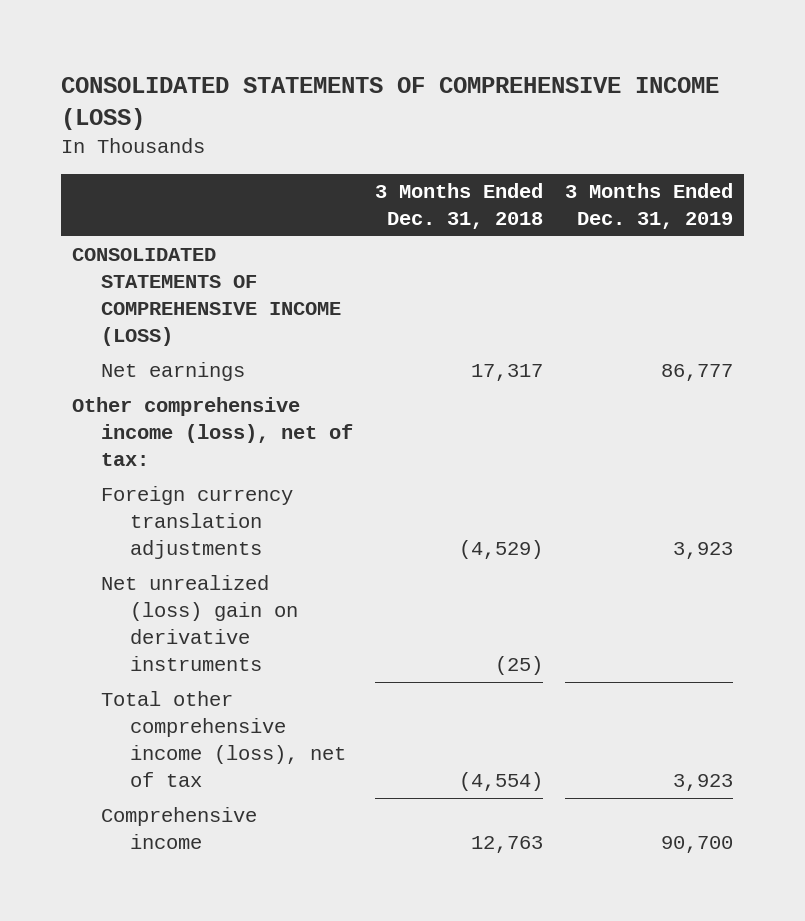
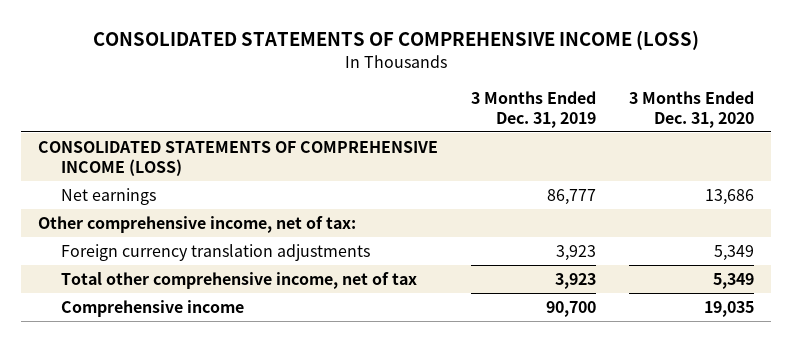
[374,183,543,230] 3 Months Ended Dec. 31, 2018 -> none
none -> [629,90,755,128] 3 Months Ended Dec. 31, 2020
[71,397,354,467] Other comprehensive income (loss), net of tax: -> [37,215,356,233] Other comprehensive income, net of tax:
[101,575,299,672] Net unrealized (loss) gain on derivative instruments -> none
[101,691,347,788] Total other comprehensive income (loss), net of tax -> [60,271,417,289] Total other comprehensive income, net of tax

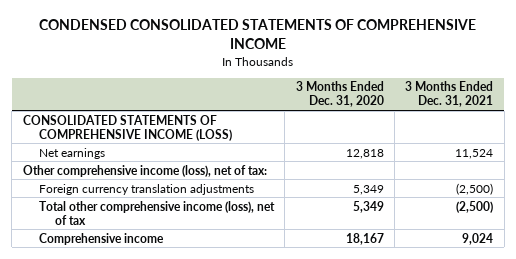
[92,29,699,50] CONSOLIDATED STATEMENTS OF COMPREHENSIVE INCOME (LOSS) -> [38,19,476,50] CONDENSED CONSOLIDATED STATEMENTS OF COMPREHENSIVE INCOME
[470,90,596,128] 3 Months Ended Dec. 31, 2019 -> none
none -> [405,81,494,108] 3 Months Ended Dec. 31, 2021
[705,188,755,205] 13,686 -> [345,148,384,159] 12,818
[37,215,356,233] Other comprehensive income, net of tax: -> [22,164,267,177] Other comprehensive income (loss), net of tax:
[60,271,417,289] Total other comprehensive income, net of tax -> [38,200,275,225] Total other comprehensive income (loss), net of tax
[704,300,755,317] 19,035 -> [345,232,384,245] 18,167

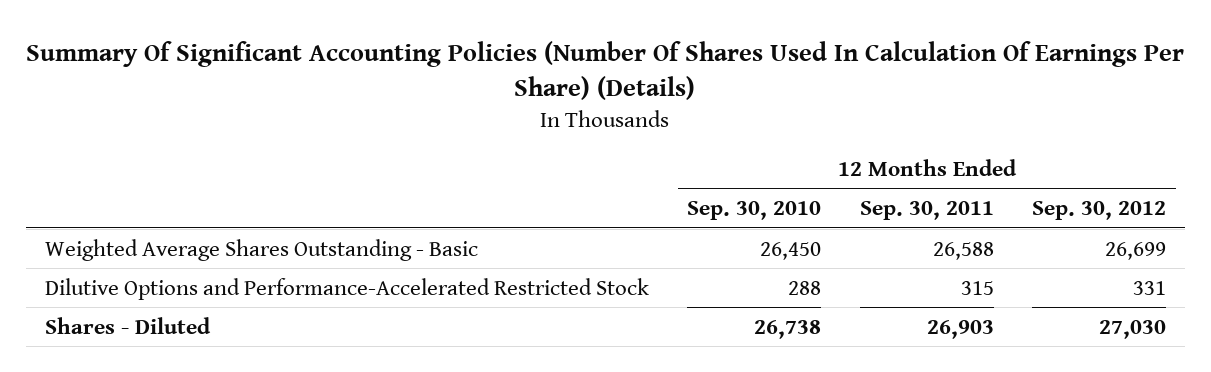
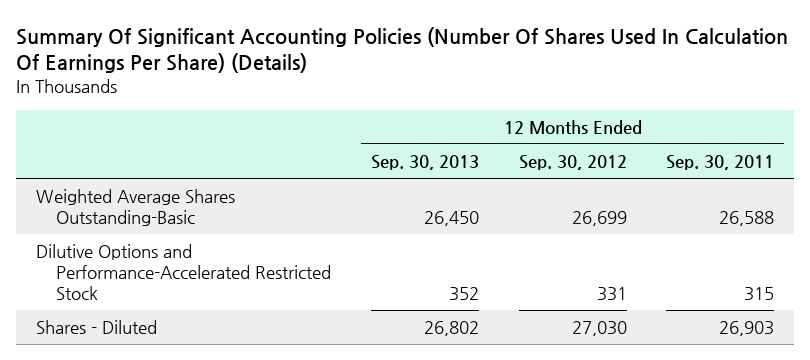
[687,201,822,221] Sep. 30, 2010 -> none
none -> [370,155,479,171] Sep. 30, 2013
[44,238,478,261] Weighted Average Shares Outstanding - Basic -> [35,189,235,226] Weighted Average Shares Outstanding-Basic

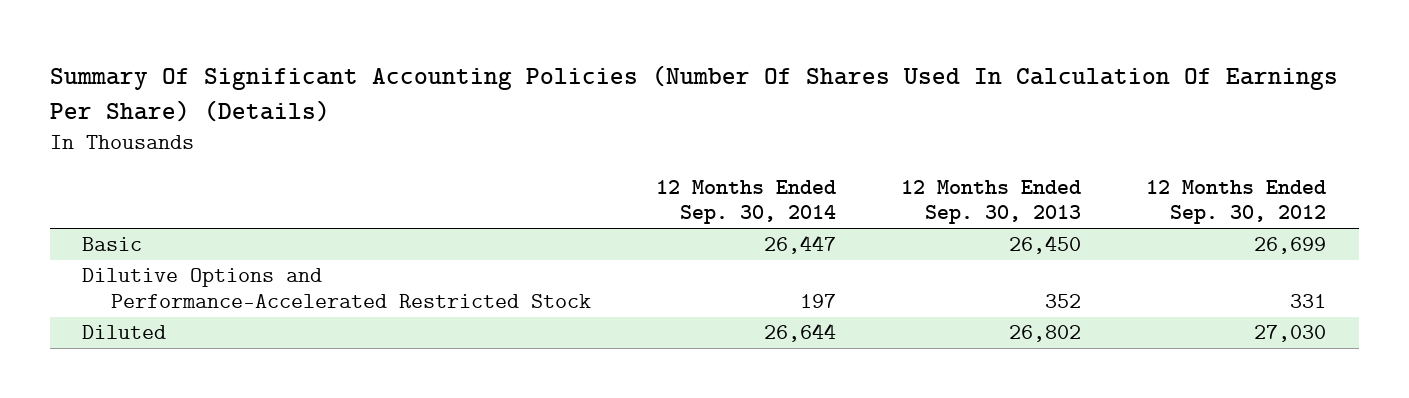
[666,155,775,171] Sep. 30, 2011 -> none
none -> [656,179,837,225] 12 Months Ended Sep. 30, 2014
[35,189,235,226] Weighted Average Shares Outstanding-Basic -> [82,237,143,252] Basic
[35,320,157,335] Shares - Diluted -> [82,325,167,340] Diluted

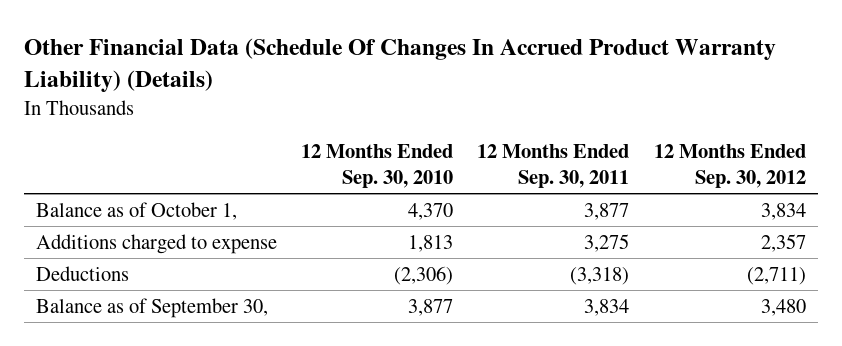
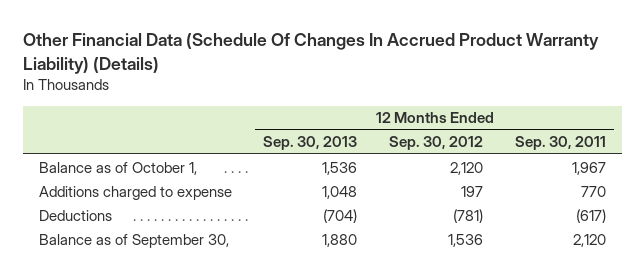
[301,144,454,189] 12 Months Ended Sep. 30, 2010 -> none
none -> [263,136,358,151] Sep. 30, 2013
[584,202,630,220] 3,877 -> [571,161,606,175] 1,967
[760,202,806,220] 3,834 -> [450,161,484,175] 2,120
[584,233,630,252] 3,275 -> [580,185,606,197] 770
[760,233,806,252] 2,357 -> [461,185,484,197] 197
[570,266,630,285] (3,318) -> [575,208,606,223] (617)
[746,266,806,285] (2,711) -> [453,208,484,223] (781)
[584,298,630,316] 3,834 -> [572,233,606,247] 2,120
[760,298,806,316] 3,480 -> [448,233,484,247] 1,536

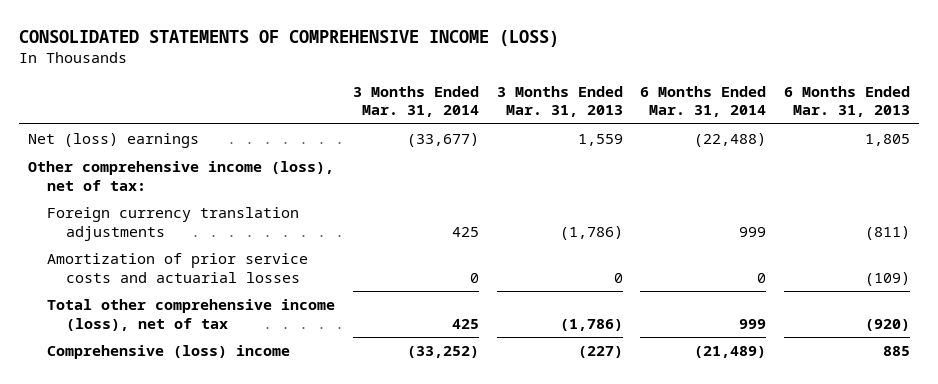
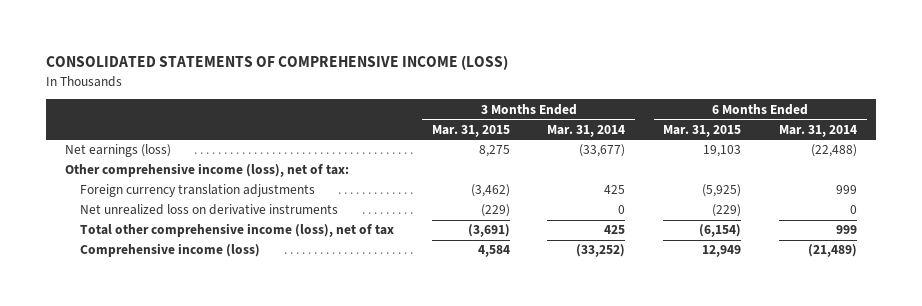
[496,86,623,118] 3 Months Ended Mar. 31, 2013 -> none
[783,86,910,118] 6 Months Ended Mar. 31, 2013 -> none
none -> [431,124,510,137] Mar. 31, 2015
none -> [663,124,742,137] Mar. 31, 2015
[28,133,200,149] Net (loss) earnings -> [65,144,172,158] Net earnings (loss)
[47,253,309,283] Amortization of prior service costs and actuarial losses -> none
none -> [79,204,338,216] Net unrealized loss on derivative instruments
[47,345,291,360] Comprehensive (loss) income -> [79,243,260,258] Comprehensive income (loss)

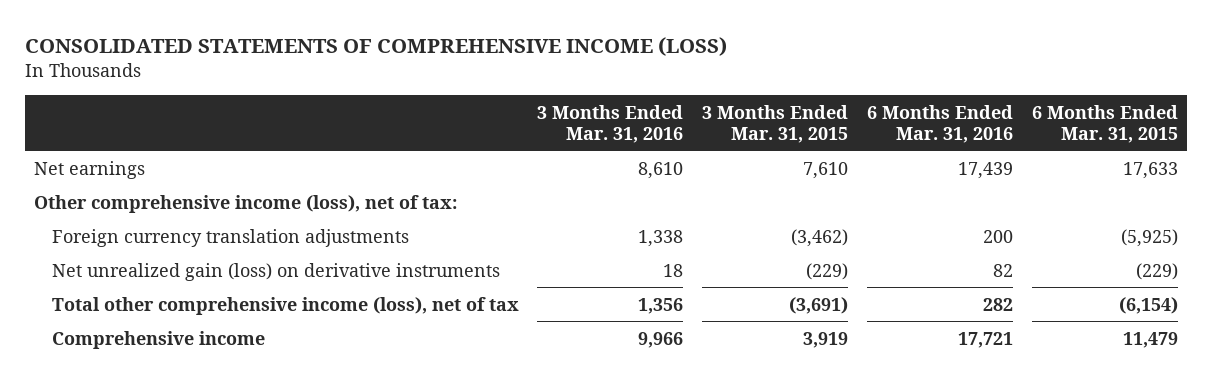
[547,124,626,137] Mar. 31, 2014 -> none
[779,124,858,137] Mar. 31, 2014 -> none
none -> [537,104,684,143] 3 Months Ended Mar. 31, 2016
none -> [867,104,1014,143] 6 Months Ended Mar. 31, 2016
[65,144,172,158] Net earnings (loss) -> [34,160,146,179] Net earnings
[478,145,510,158] 8,275 -> [803,161,849,179] 7,610
[703,145,742,158] 19,103 -> [1123,161,1179,179] 17,633
[79,204,338,216] Net unrealized loss on derivative instruments -> [51,262,500,281] Net unrealized gain (loss) on derivative instruments
[79,243,260,258] Comprehensive income (loss) -> [51,330,265,349] Comprehensive income
[477,245,510,258] 4,584 -> [803,331,849,348] 3,919
[702,245,742,258] 12,949 -> [1123,331,1179,348] 11,479

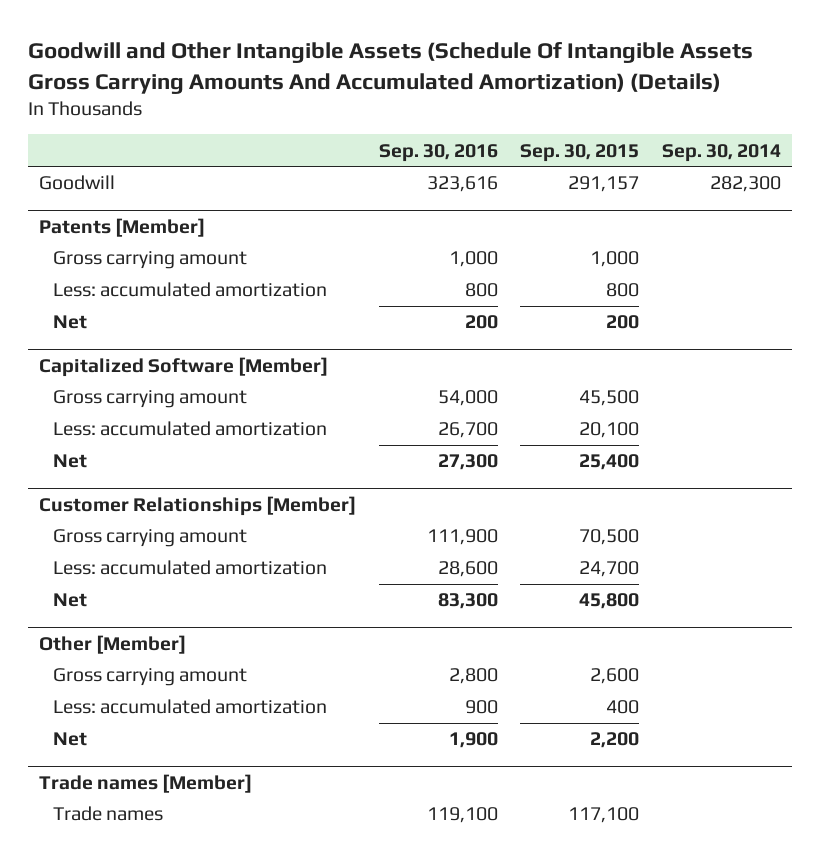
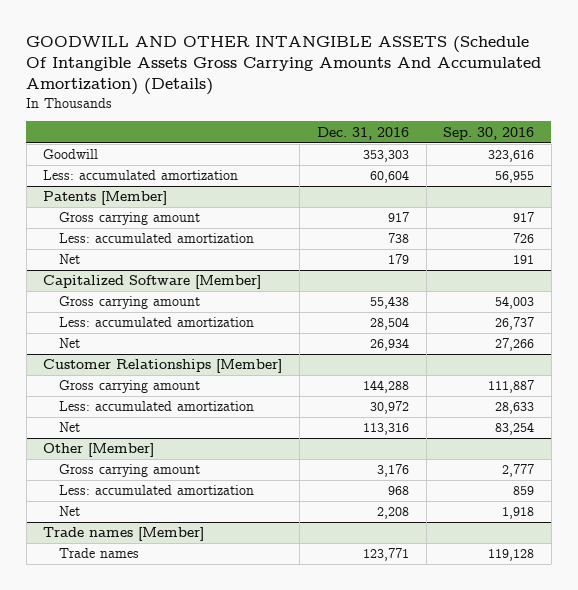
[28,42,754,94] Goodwill and Other Intangible Assets (Schedule Of Intangible Assets Gross Carrying Amounts And Accumulated Amortization) (Details) -> [26,36,542,96] GOODWILL AND OTHER INTANGIBLE ASSETS (Schedule Of Intangible Assets Gross Carrying Amounts And Accumulated Amortization) (Details)
[520,143,640,162] Sep. 30, 2015 -> none
[661,143,781,162] Sep. 30, 2014 -> none
none -> [316,126,409,140] Dec. 31, 2016
none -> [43,170,239,181] Less: accumulated amortization
[448,251,498,268] 1,000 -> [513,212,535,223] 917
[464,283,498,298] 800 -> [513,233,535,244] 726
[464,315,498,330] 200 -> [513,255,535,265] 191
[437,390,498,407] 54,000 -> [495,296,535,310] 54,003
[437,422,498,439] 26,700 -> [495,317,535,331] 26,737
[437,454,498,471] 27,300 -> [495,338,535,352] 27,266
[426,529,498,546] 111,900 -> [488,380,535,394] 111,887
[437,561,498,578] 28,600 -> [495,402,535,415] 28,633
[437,593,498,610] 83,300 -> [495,422,535,436] 83,254
[448,668,498,685] 2,800 -> [502,464,535,478] 2,777
[464,700,498,715] 900 -> [513,486,535,496] 859
[448,732,498,749] 1,900 -> [502,507,535,520] 1,918
[426,807,498,824] 119,100 -> [488,549,535,562] 119,128

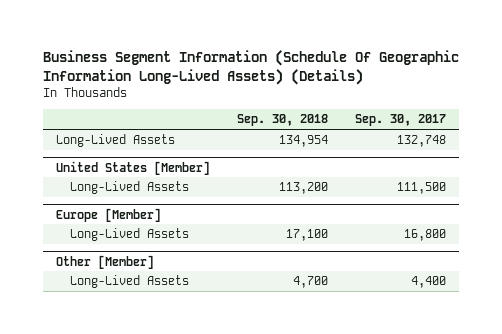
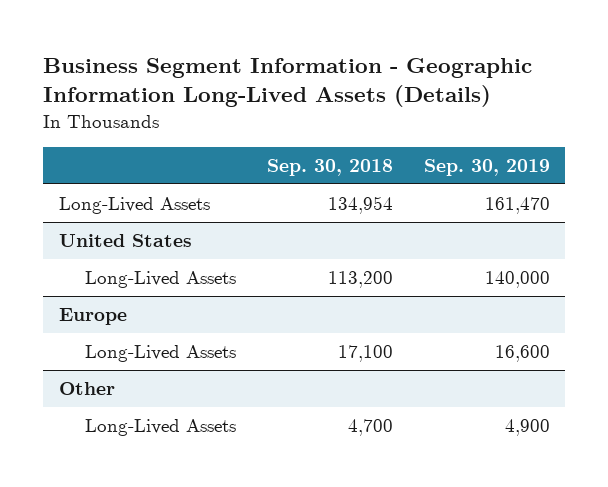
[42,49,459,85] Business Segment Information (Schedule Of Geographic Information Long-Lived Assets) (Details) -> [43,57,533,108] Business Segment Information - Geographic Information Long-Lived Assets (Details)
[354,114,446,127] Sep. 30, 2017 -> none
none -> [423,159,550,177] Sep. 30, 2019
[56,160,211,175] United States [Member] -> [58,234,192,248] United States
[56,207,162,222] Europe [Member] -> [58,308,127,326] Europe
[56,254,155,269] Other [Member] -> [58,382,115,396] Other

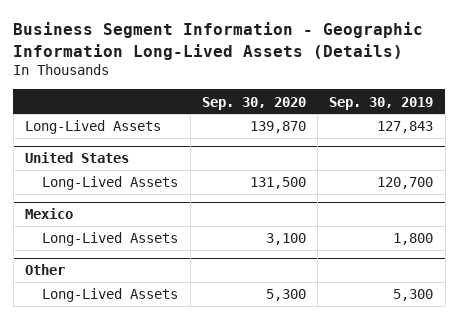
[266,159,393,177] Sep. 30, 2018 -> none
none -> [201,96,306,110] Sep. 30, 2020
[484,197,550,215] 161,470 -> [377,121,434,134] 127,843
[58,308,127,326] Europe -> none
[484,271,550,289] 140,000 -> [377,177,434,190] 120,700
none -> [25,208,74,220] Mexico
[494,345,550,363] 16,600 -> [393,233,434,246] 1,800
[504,419,550,437] 4,900 -> [393,289,434,302] 5,300

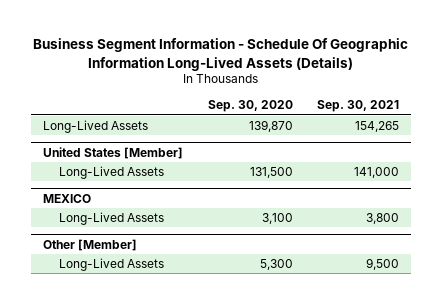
[13,22,424,60] Business Segment Information - Geographic Information Long-Lived Assets (Details) -> [33,38,409,71] Business Segment Information - Schedule Of Geographic Information Long-Lived Assets (Details)
[329,96,434,110] Sep. 30, 2019 -> none
none -> [316,100,399,113] Sep. 30, 2021
[25,152,130,164] United States -> [43,146,184,159] United States [Member]
[25,208,74,220] Mexico -> [43,193,92,203] MEXICO
[25,264,66,276] Other -> [43,238,138,251] Other [Member]

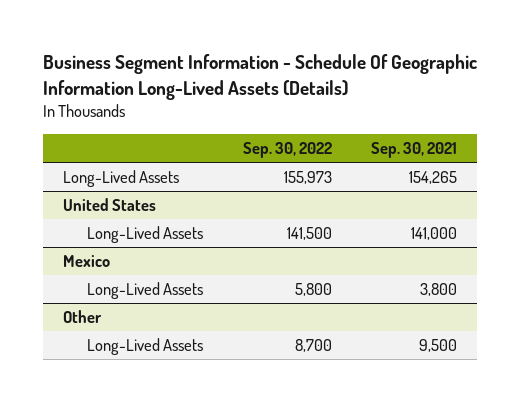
[207,100,293,113] Sep. 30, 2020 -> none
none -> [242,142,332,159] Sep. 30, 2022
[43,146,184,159] United States [Member] -> [62,198,156,212] United States
[43,193,92,203] MEXICO -> [62,255,110,268] Mexico
[43,238,138,251] Other [Member] -> [62,310,102,324] Other

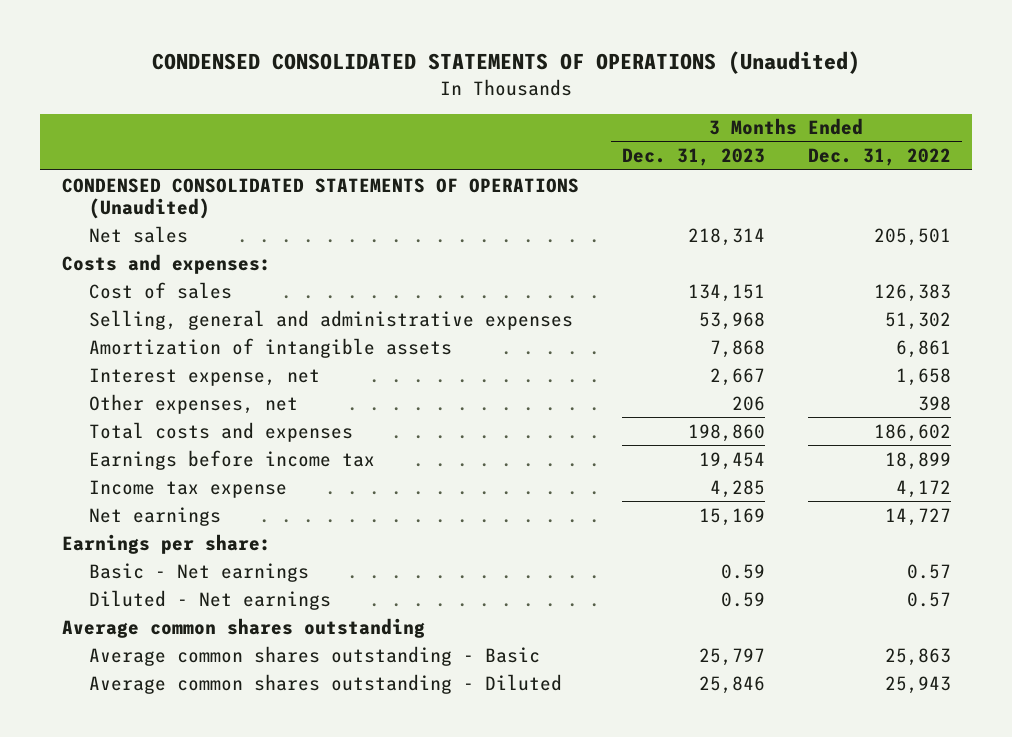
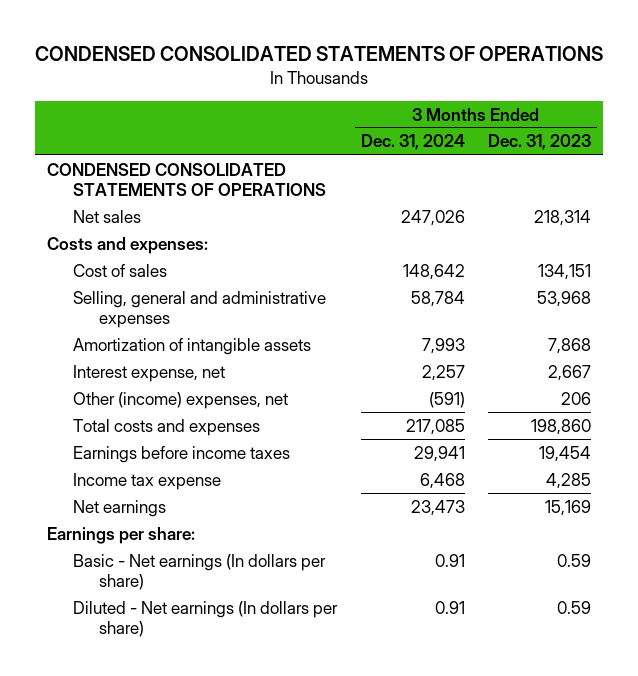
[152,51,861,75] CONDENSED CONSOLIDATED STATEMENTS OF OPERATIONS (Unaudited) -> [35,46,604,62] CONDENSED CONSOLIDATED STATEMENTS OF OPERATIONS
[807,148,951,167] Dec. 31, 2022 -> none
none -> [360,134,465,151] Dec. 31, 2024
[61,177,579,219] CONDENSED CONSOLIDATED STATEMENTS OF OPERATIONS (Unaudited) -> [46,162,326,196] CONDENSED CONSOLIDATED STATEMENTS OF OPERATIONS
[89,393,299,414] Other expenses, net -> [72,391,288,409] Other (income) expenses, net
[89,449,376,470] Earnings before income tax -> [72,445,290,463] Earnings before income taxes
[61,617,425,638] Average common shares outstanding -> none
[89,645,541,666] Average common shares outstanding - Basic -> none
[89,673,563,694] Average common shares outstanding - Diluted -> none
[89,562,310,582] Basic - Net earnings -> [72,553,326,590] Basic - Net earnings (In dollars per share)
[89,589,332,610] Diluted - Net earnings -> [72,600,338,637] Diluted - Net earnings (In dollars per share)

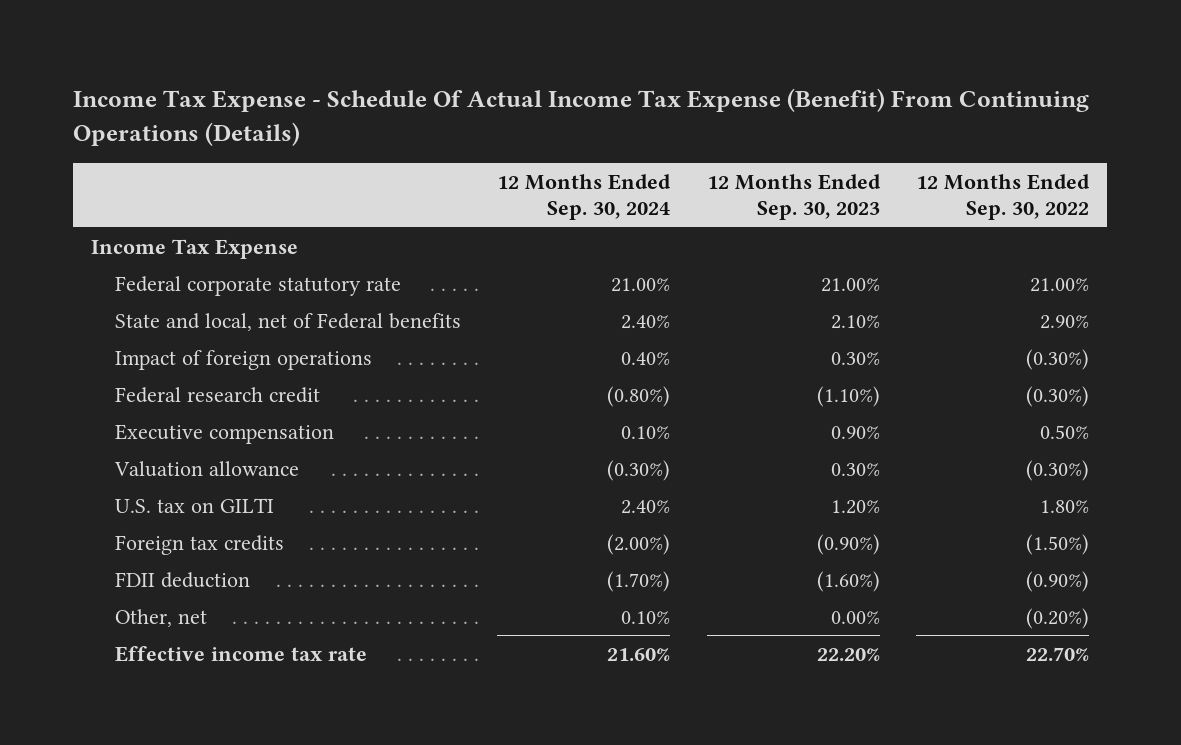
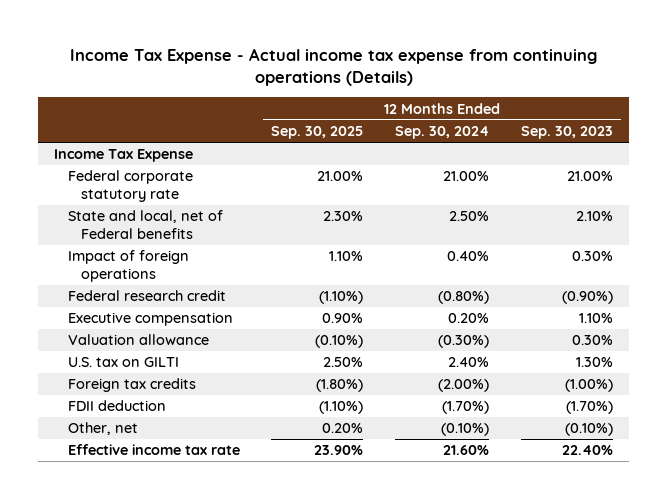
[73,88,1090,147] Income Tax Expense - Schedule Of Actual Income Tax Expense (Benefit) From Continuing Operations (Details) -> [69,47,597,86] Income Tax Expense - Actual income tax expense from continuing operations (Details)
[916,173,1091,221] 12 Months Ended Sep. 30, 2022 -> none
none -> [271,125,364,139] Sep. 30, 2025
[621,314,671,329] 2.40% -> [449,211,490,222] 2.50%
[816,385,880,407] (1.10%) -> [562,291,614,305] (0.90%)
[621,425,671,439] 0.10% -> [448,313,490,324] 0.20%
[830,425,880,439] 0.90% -> [579,313,614,324] 1.10%
[830,499,880,514] 1.20% -> [576,357,614,368] 1.30%
[816,533,880,555] (0.90%) -> [565,379,614,393] (1.00%)
[816,570,880,592] (1.60%) -> [566,401,614,415] (1.70%)
[621,610,671,624] 0.10% -> [441,423,490,437] (0.10%)
[830,610,880,624] 0.00% -> [565,423,614,437] (0.10%)
[816,647,880,661] 22.20% -> [562,445,614,456] 22.40%

